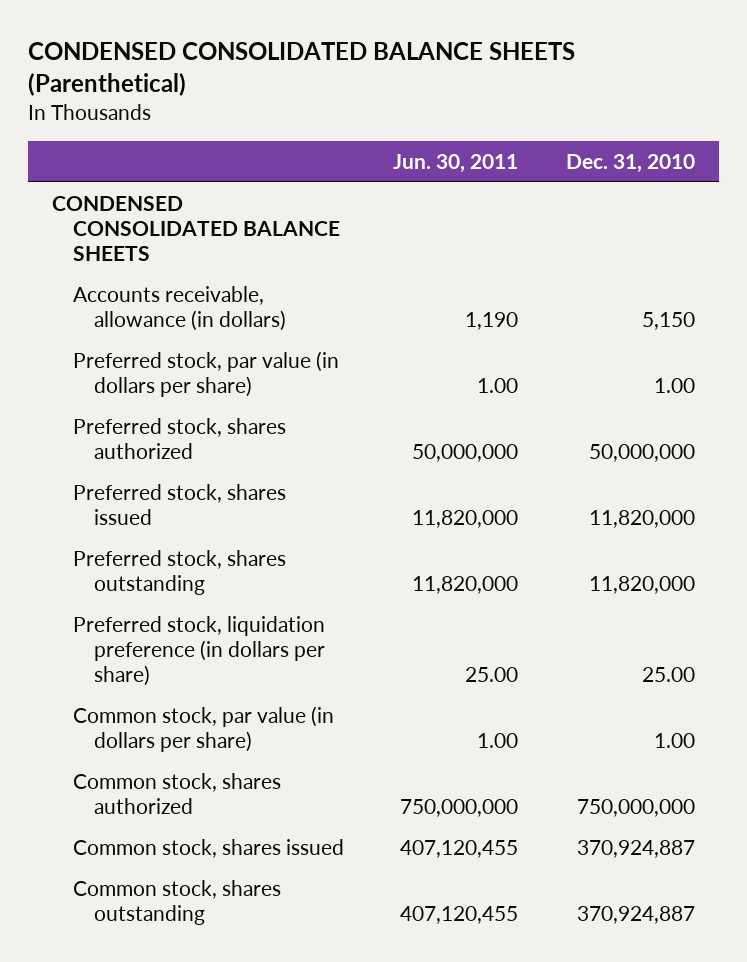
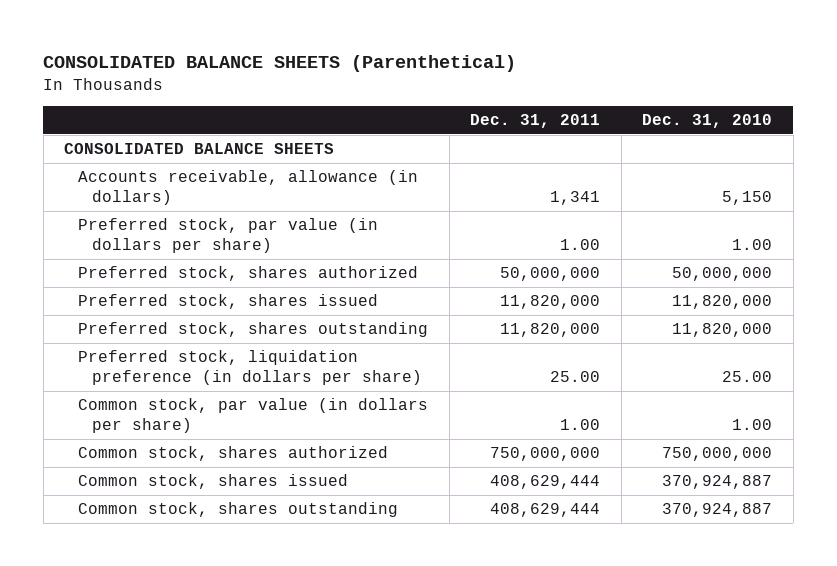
[28,42,576,97] CONDENSED CONSOLIDATED BALANCE SHEETS (Parenthetical) -> [43,55,517,73] CONSOLIDATED BALANCE SHEETS (Parenthetical)
[392,153,518,173] Jun. 30, 2011 -> none
none -> [470,114,601,129] Dec. 31, 2011
[52,195,341,261] CONDENSED CONSOLIDATED BALANCE SHEETS -> [64,143,335,155] CONSOLIDATED BALANCE SHEETS

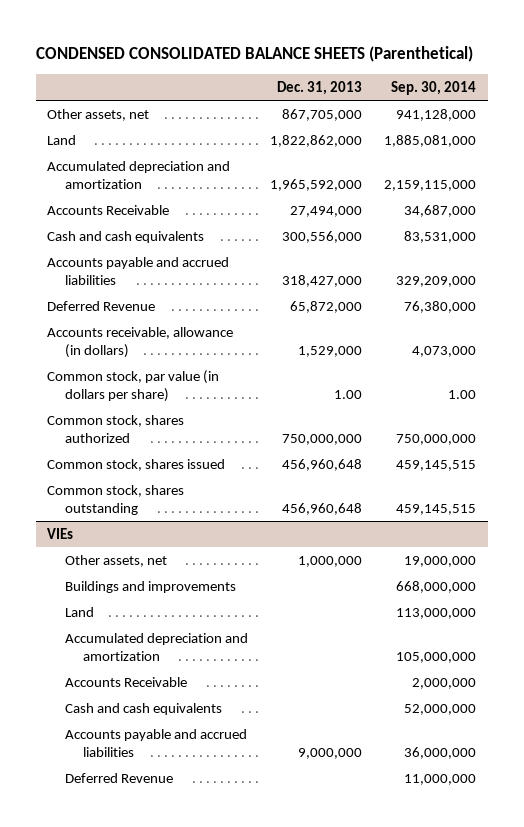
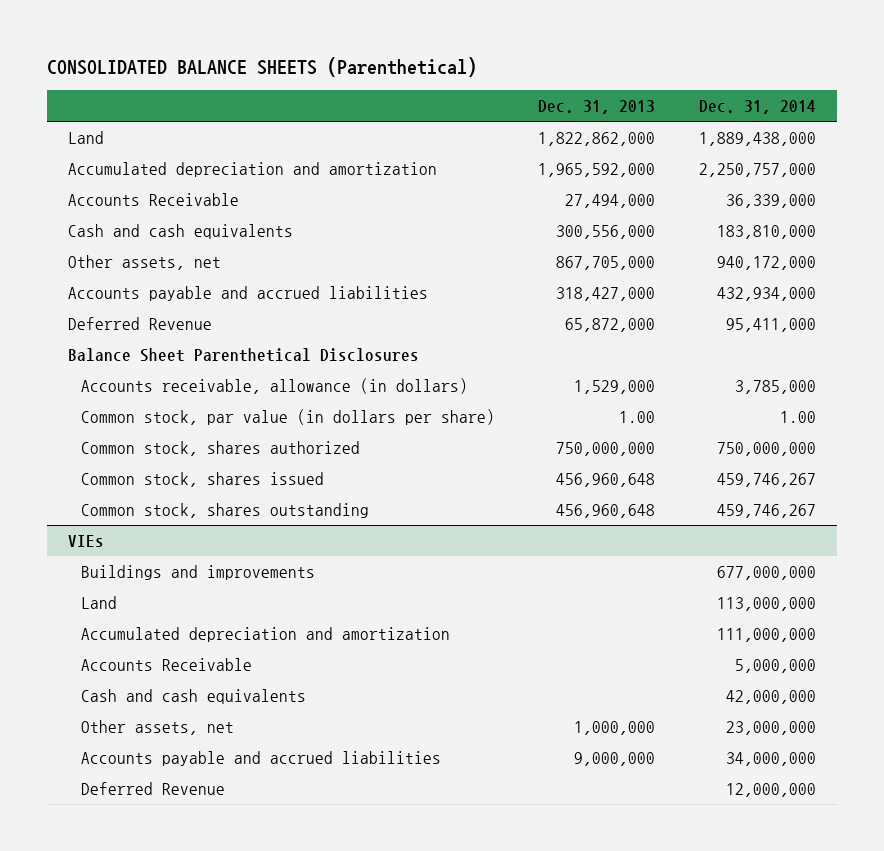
[36,46,474,63] CONDENSED CONSOLIDATED BALANCE SHEETS (Parenthetical) -> [46,57,477,78] CONSOLIDATED BALANCE SHEETS (Parenthetical)
[391,81,477,96] Sep. 30, 2014 -> none
none -> [698,100,816,115] Dec. 31, 2014
[47,109,150,122] Other assets, net -> [68,254,222,270] Other assets, net
none -> [68,347,420,362] Balance Sheet Parenthetical Disclosures
[65,555,168,568] Other assets, net -> [80,719,234,735] Other assets, net

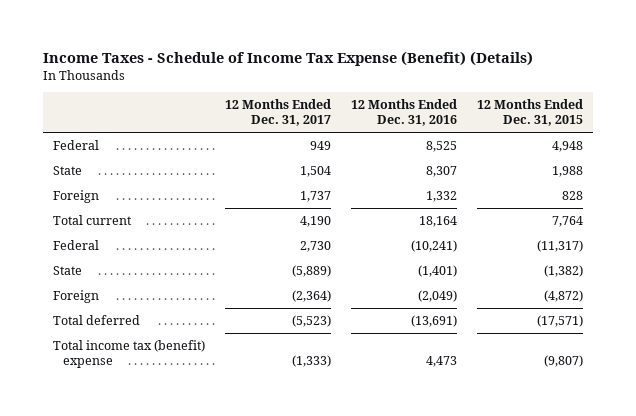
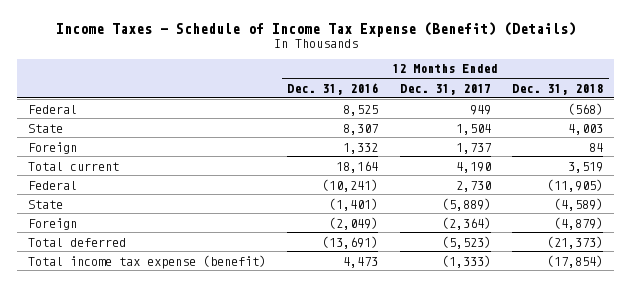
[477,99,584,127] 12 Months Ended Dec. 31, 2015 -> none
none -> [512,83,604,95] Dec. 31, 2018
[53,339,206,368] Total income tax (benefit) expense -> [28,254,267,269] Total income tax expense (benefit)

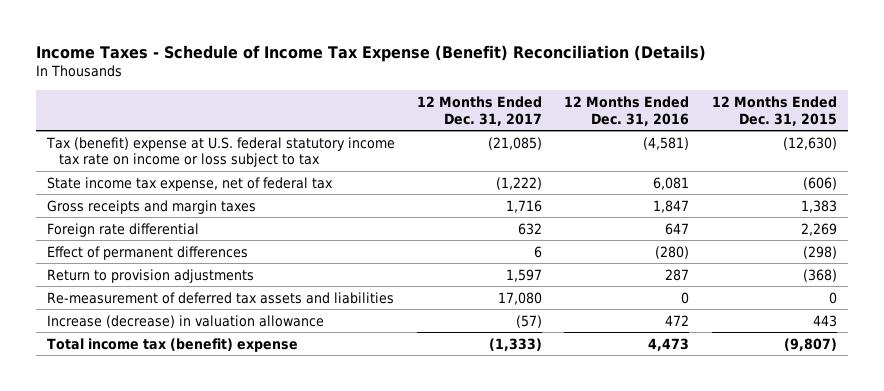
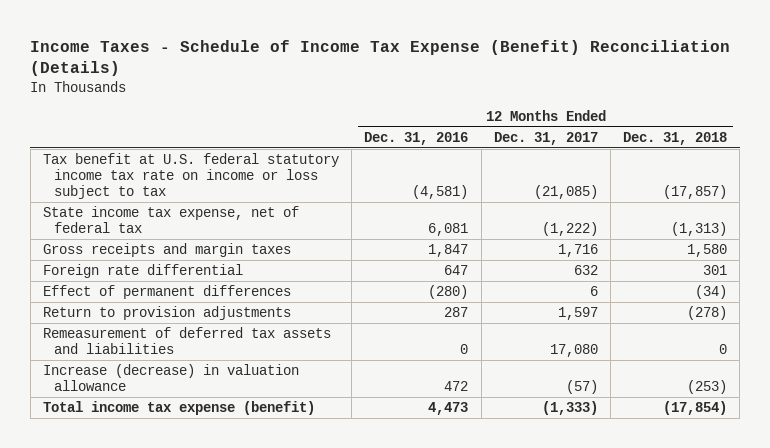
[711,95,837,126] 12 Months Ended Dec. 31, 2015 -> none
none -> [622,131,727,145] Dec. 31, 2018
[46,136,396,168] Tax (benefit) expense at U.S. federal statutory income tax rate on income or loss subject to tax -> [43,152,340,200] Tax benefit at U.S. federal statutory income tax rate on income or loss subject to tax
[47,291,395,304] Re-measurement of deferred tax assets and liabilities -> [43,326,332,355] Remeasurement of deferred tax assets and liabilities
[47,337,299,352] Total income tax (benefit) expense -> [43,400,316,415] Total income tax expense (benefit)

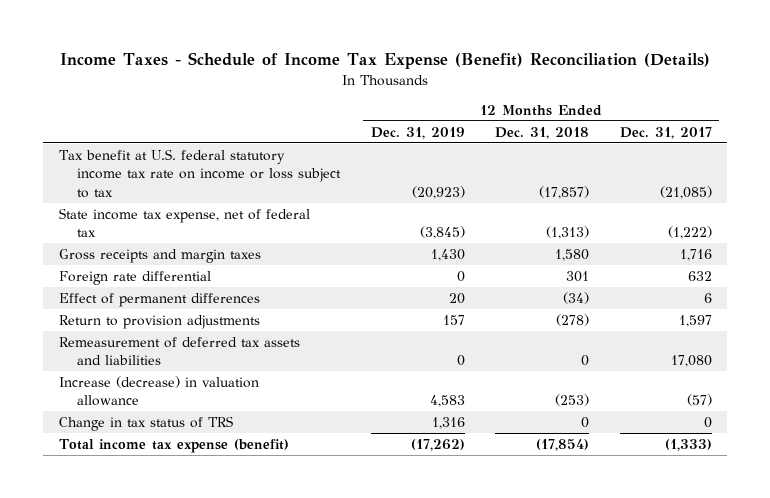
[364,131,469,145] Dec. 31, 2016 -> none
none -> [370,126,465,139] Dec. 31, 2019
none -> [58,415,233,431] Change in tax status of TRS

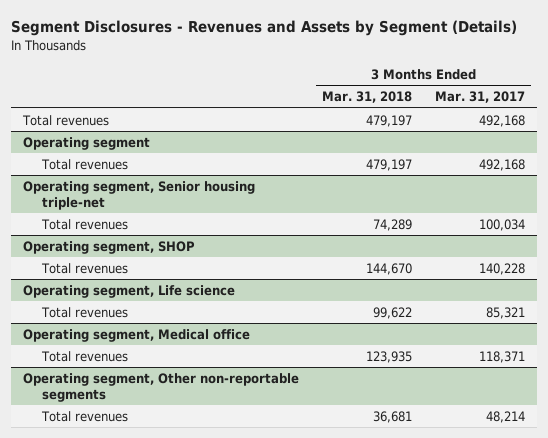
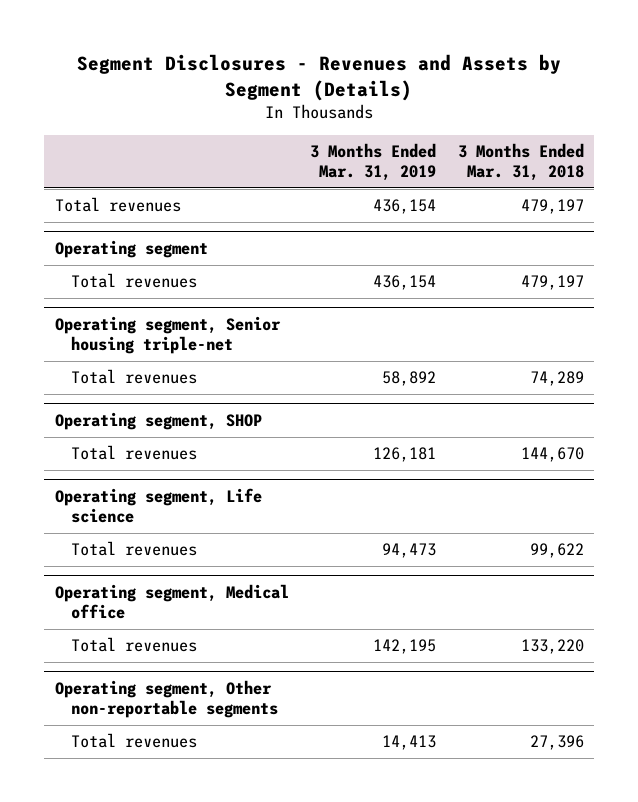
[435,91,526,104] Mar. 31, 2017 -> none
none -> [310,143,437,182] 3 Months Ended Mar. 31, 2019
[366,351,413,364] 123,935 -> [520,639,584,655] 133,220
[373,411,413,424] 36,681 -> [529,735,584,751] 27,396

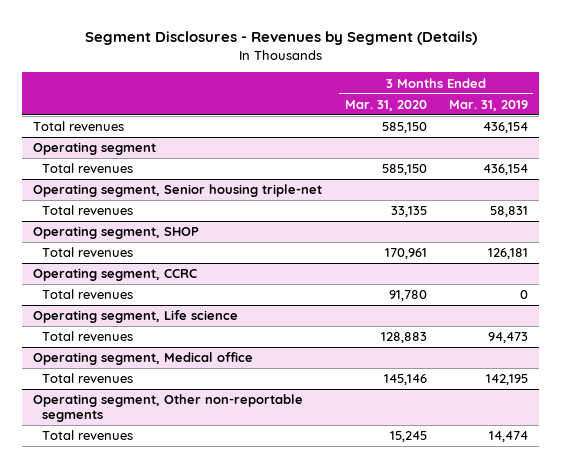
[77,53,562,101] Segment Disclosures - Revenues and Assets by Segment (Details) -> [84,31,477,46] Segment Disclosures - Revenues by Segment (Details)
[457,143,584,182] 3 Months Ended Mar. 31, 2018 -> none
none -> [344,99,427,111] Mar. 31, 2020
[382,371,437,387] 58,892 -> [489,206,528,218] 58,831
none -> [33,268,198,282] Operating segment, CCRC
none -> [42,289,134,300] Total revenues
[382,735,437,751] 14,413 -> [488,431,528,443] 14,474

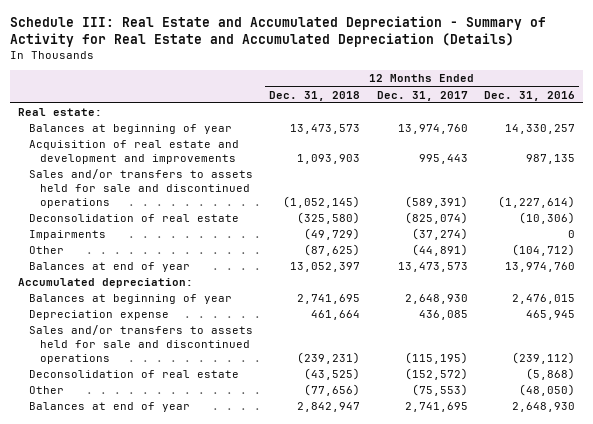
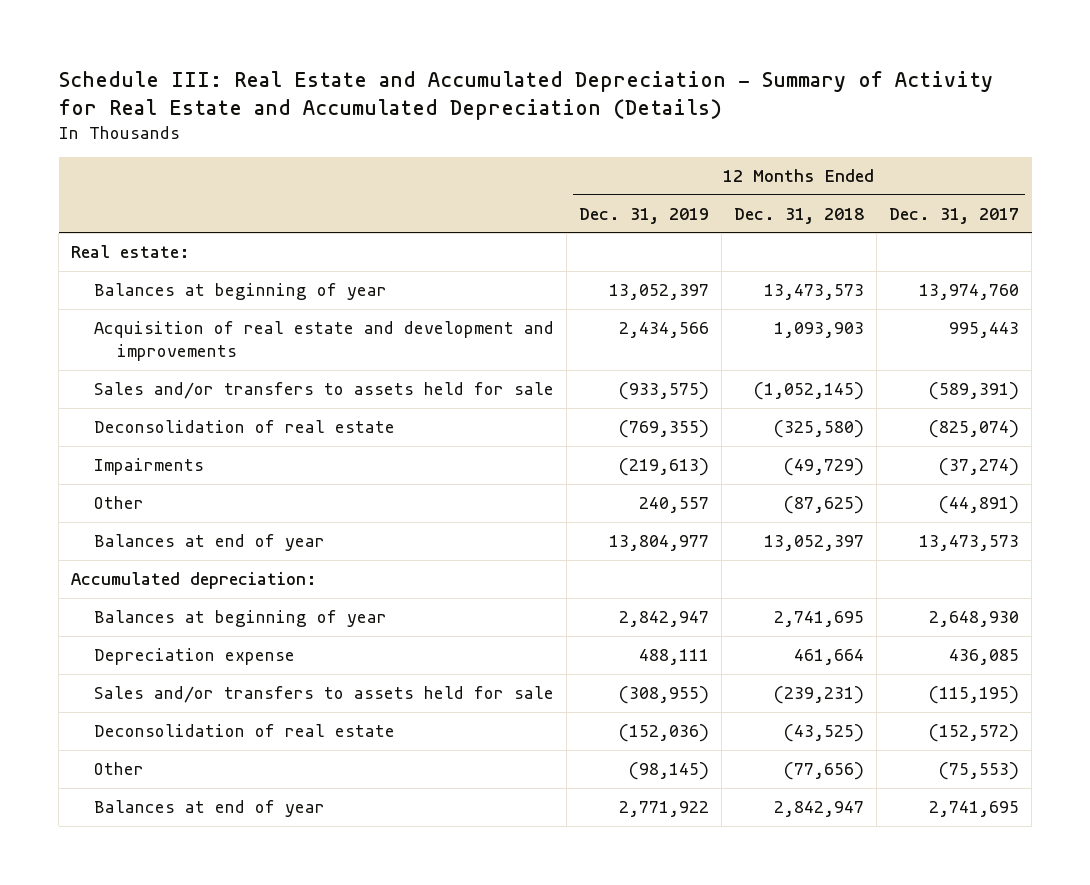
[483,90,575,101] Dec. 31, 2016 -> none
none -> [579,207,710,224] Dec. 31, 2019
[29,169,254,208] Sales and/or transfers to assets held for sale and discontinued operations -> [93,382,554,400] Sales and/or transfers to assets held for sale
[29,325,254,364] Sales and/or transfers to assets held for sale and discontinued operations -> [93,686,554,704] Sales and/or transfers to assets held for sale

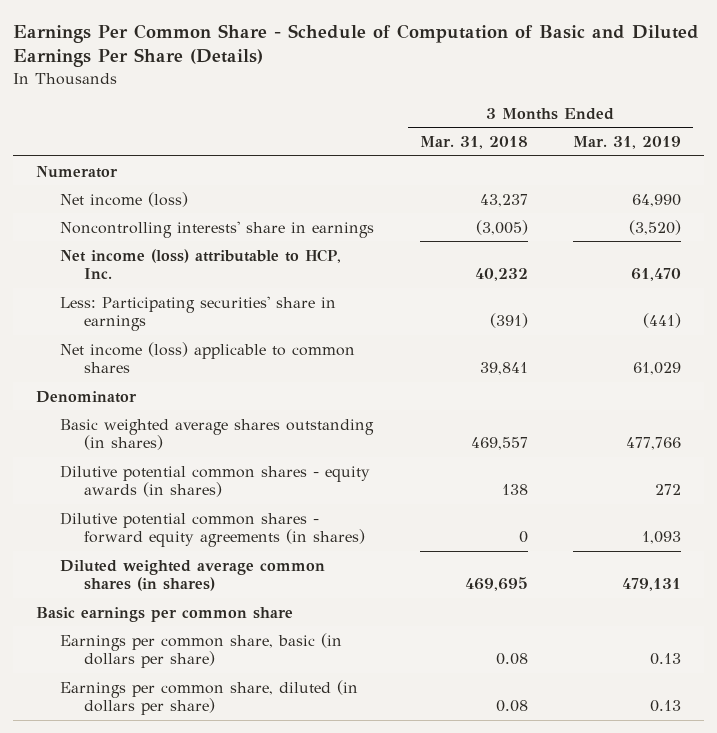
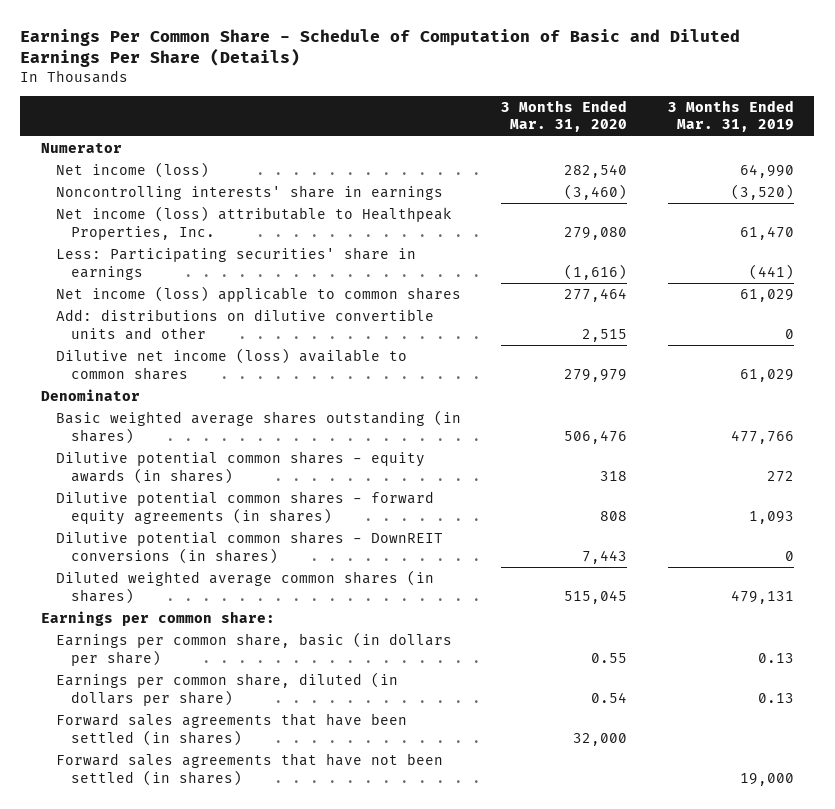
[419,136,528,150] Mar. 31, 2018 -> none
none -> [501,99,628,133] 3 Months Ended Mar. 31, 2020
[59,248,341,280] Net income (loss) attributable to HCP, Inc. -> [55,205,452,240] Net income (loss) attributable to Healthpeak Properties, Inc.
none -> [55,308,434,340] Add: distributions on dilutive convertible units and other
none -> [55,347,407,380] Dilutive net income (loss) available to common shares
none -> [55,530,443,564] Dilutive potential common shares - DownREIT conversions (in shares)
[35,606,293,622] Basic earnings per common share -> [40,610,275,626] Earnings per common share:
none -> [55,712,407,746] Forward sales agreements that have been settled (in shares)
none -> [55,752,443,786] Forward sales agreements that have not been settled (in shares)

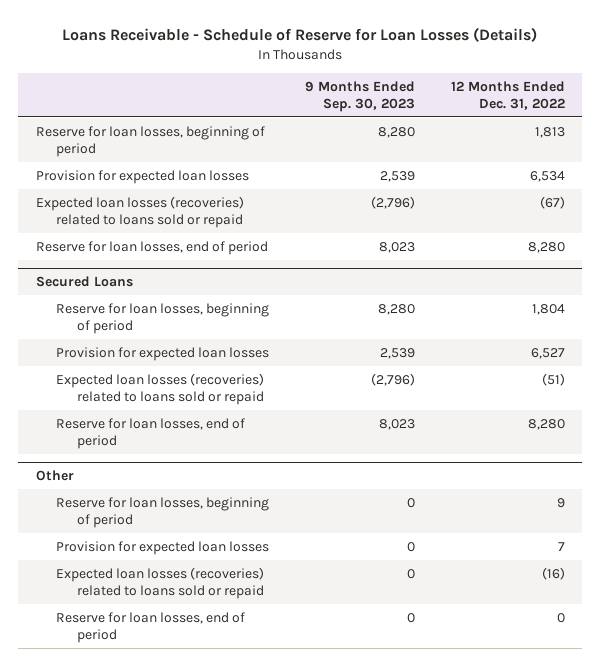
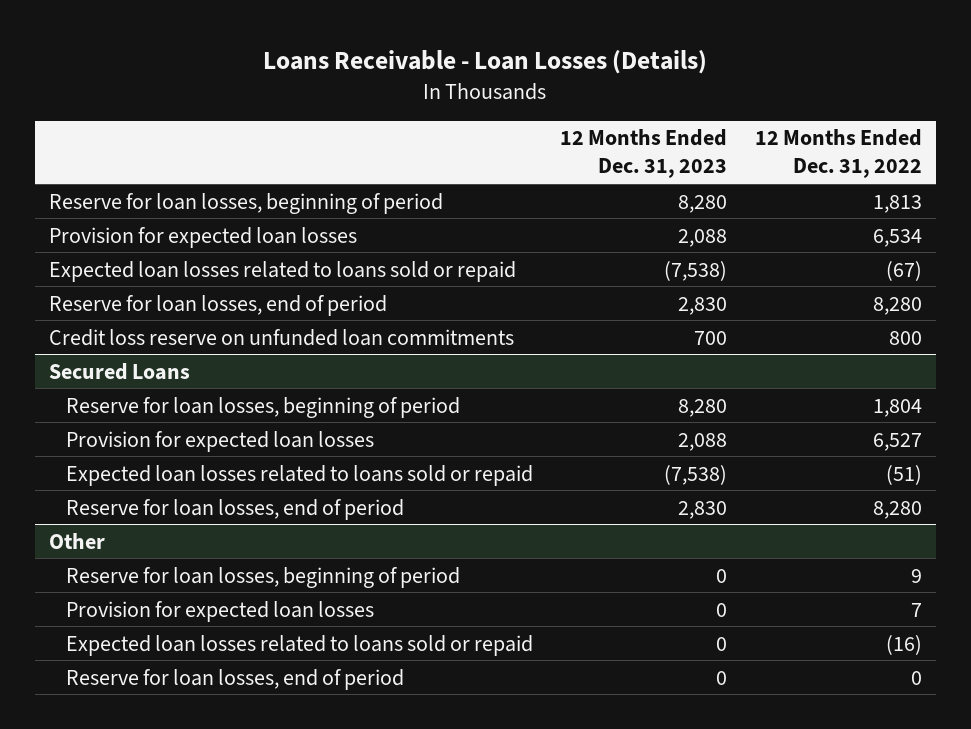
[62,27,538,43] Loans Receivable - Schedule of Reserve for Loan Losses (Details) -> [263,50,708,75] Loans Receivable - Loan Losses (Details)
[305,81,416,112] 9 Months Ended Sep. 30, 2023 -> none
none -> [560,129,728,179] 12 Months Ended Dec. 31, 2023
[36,196,245,228] Expected loan losses (recoveries) related to loans sold or repaid -> [48,260,516,282] Expected loan losses related to loans sold or repaid
none -> [48,328,514,346] Credit loss reserve on unfunded loan commitments
[56,373,265,405] Expected loan losses (recoveries) related to loans sold or repaid -> [65,464,533,486] Expected loan losses related to loans sold or repaid
[56,567,265,599] Expected loan losses (recoveries) related to loans sold or repaid -> [65,634,533,656] Expected loan losses related to loans sold or repaid

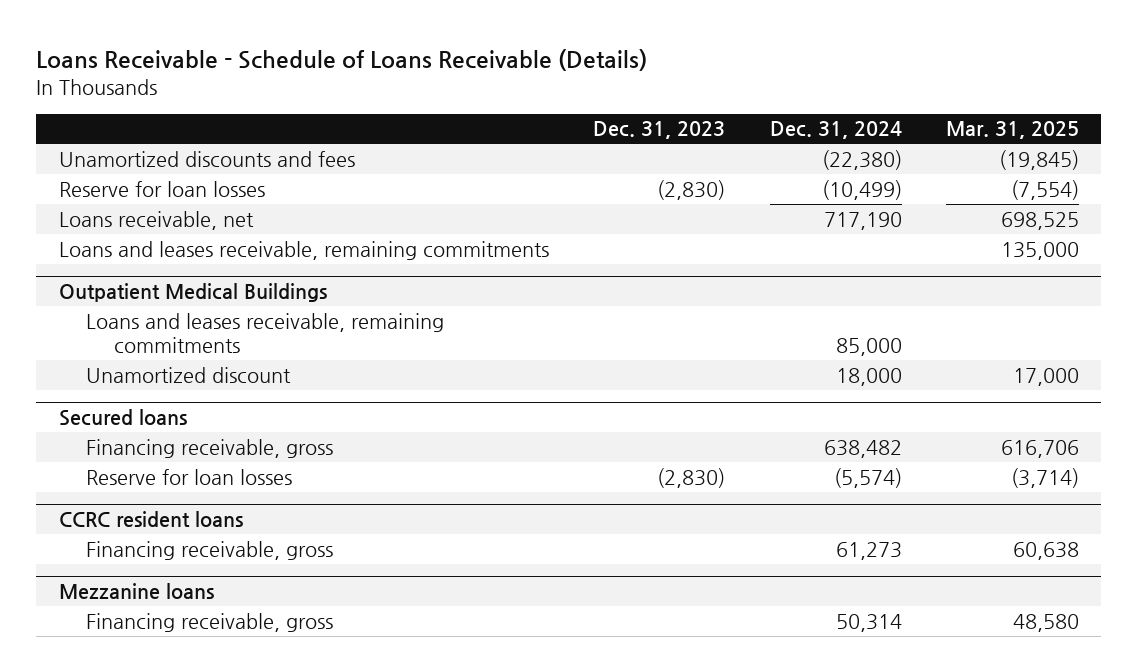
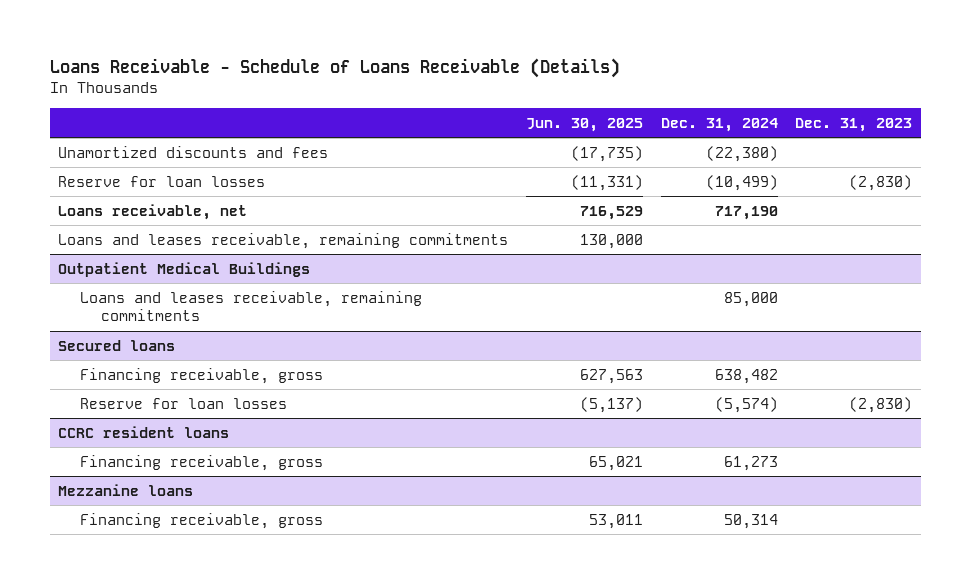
[946,121,1080,140] Mar. 31, 2025 -> none
none -> [525,117,643,132] Jun. 30, 2025
[86,366,292,383] Unamortized discount -> none

